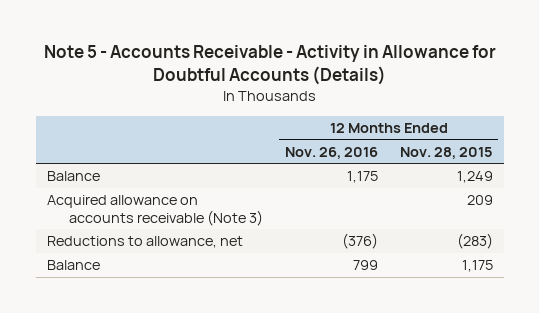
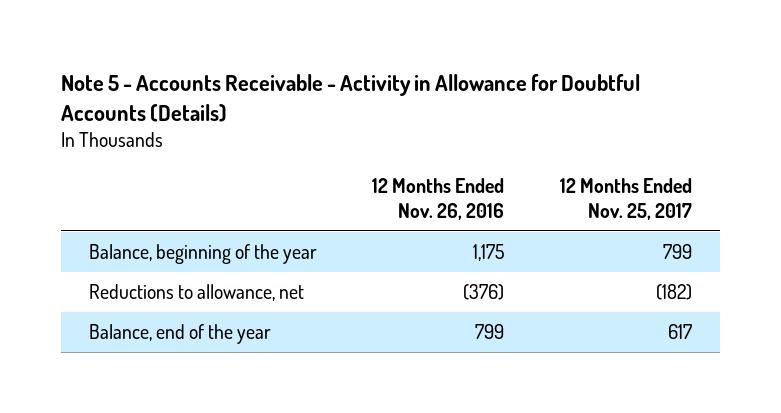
[399,146,493,159] Nov. 28, 2015 -> none
none -> [559,178,692,220] 12 Months Ended Nov. 25, 2017
[46,195,263,226] Acquired allowance on accounts receivable (Note 3) -> none
[46,171,100,182] Balance -> [88,243,317,264] Balance, beginning of the year
[46,260,100,271] Balance -> [88,323,271,344] Balance, end of the year

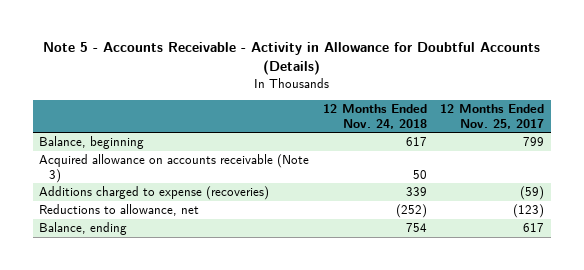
[372,178,505,220] 12 Months Ended Nov. 26, 2016 -> none
none -> [322,104,427,129] 12 Months Ended Nov. 24, 2018
[88,243,317,264] Balance, beginning of the year -> [39,136,145,150] Balance, beginning
none -> [39,154,310,183] Acquired allowance on accounts receivable (Note 3)
none -> [39,186,270,201] Additions charged to expense (recoveries)
[655,283,692,300] (182) -> [513,204,545,219] (123)
[88,323,271,344] Balance, end of the year -> [39,222,128,236] Balance, ending

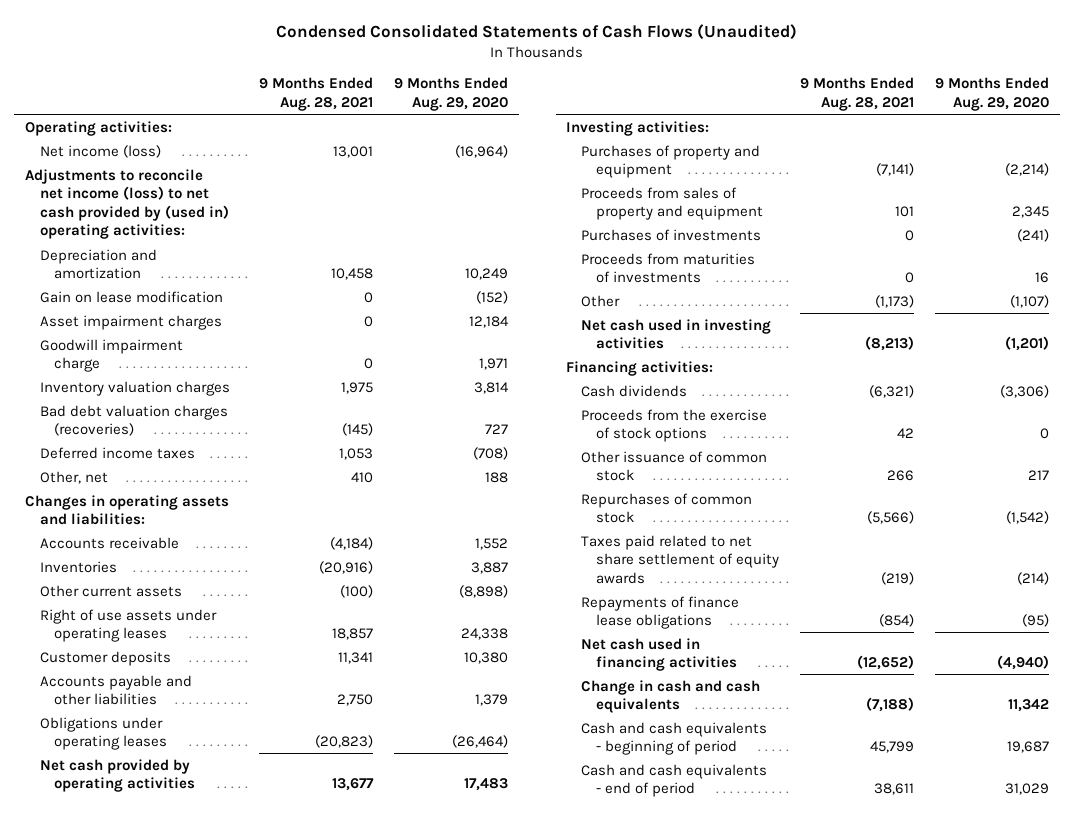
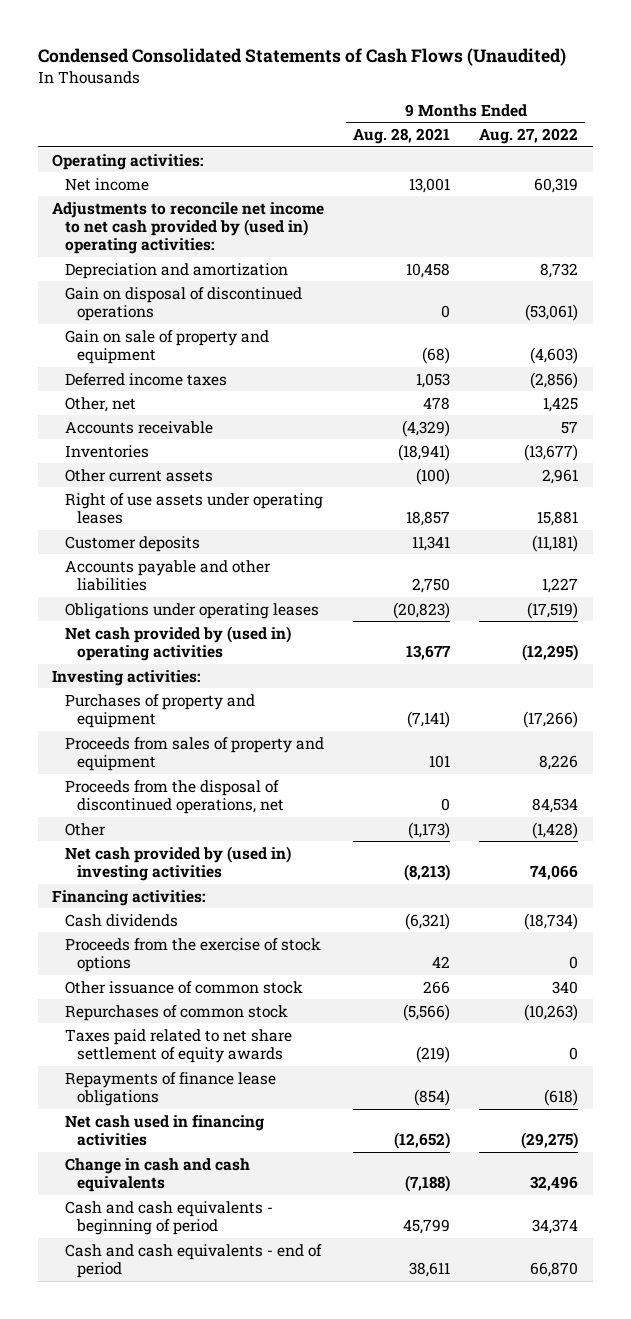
[393,77,508,111] 9 Months Ended Aug. 29, 2020 -> none
none -> [479,128,579,145] Aug. 27, 2022
[39,144,161,158] Net income (loss) -> [64,177,149,191] Net income
[24,168,229,240] Adjustments to reconcile net income (loss) to net cash provided by (used in) operating activities: -> [52,201,325,255] Adjustments to reconcile net income to net cash provided by (used in) operating activities:
[39,290,223,303] Gain on lease modification -> none
[39,314,222,330] Asset impairment charges -> none
[39,338,183,373] Goodwill impairment charge -> none
[39,380,230,396] Inventory valuation charges -> none
[39,404,228,437] Bad debt valuation charges (recoveries) -> none
none -> [64,286,302,322] Gain on disposal of discontinued operations
none -> [64,329,269,365] Gain on sale of property and equipment
[24,494,229,526] Changes in operating assets and liabilities: -> none
[350,471,373,483] 410 -> [423,396,451,410] 478
[329,536,373,550] (4,184) -> [402,419,451,437] (4,329)
[318,560,373,574] (20,916) -> [398,443,451,461] (18,941)
[39,758,196,793] Net cash provided by operating activities -> [64,625,291,662] Net cash provided by (used in) operating activities
[580,228,761,241] Purchases of investments -> none
[580,252,755,284] Proceeds from maturities of investments -> none
none -> [64,779,285,815] Proceeds from the disposal of discontinued operations, net
[580,318,771,350] Net cash used in investing activities -> [64,845,291,882] Net cash provided by (used in) investing activities

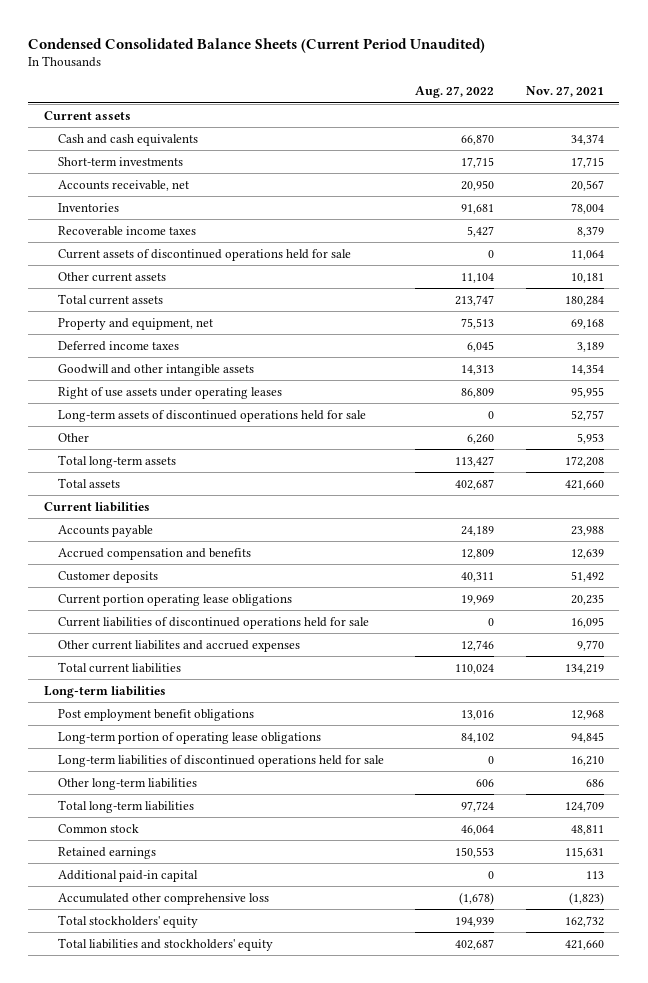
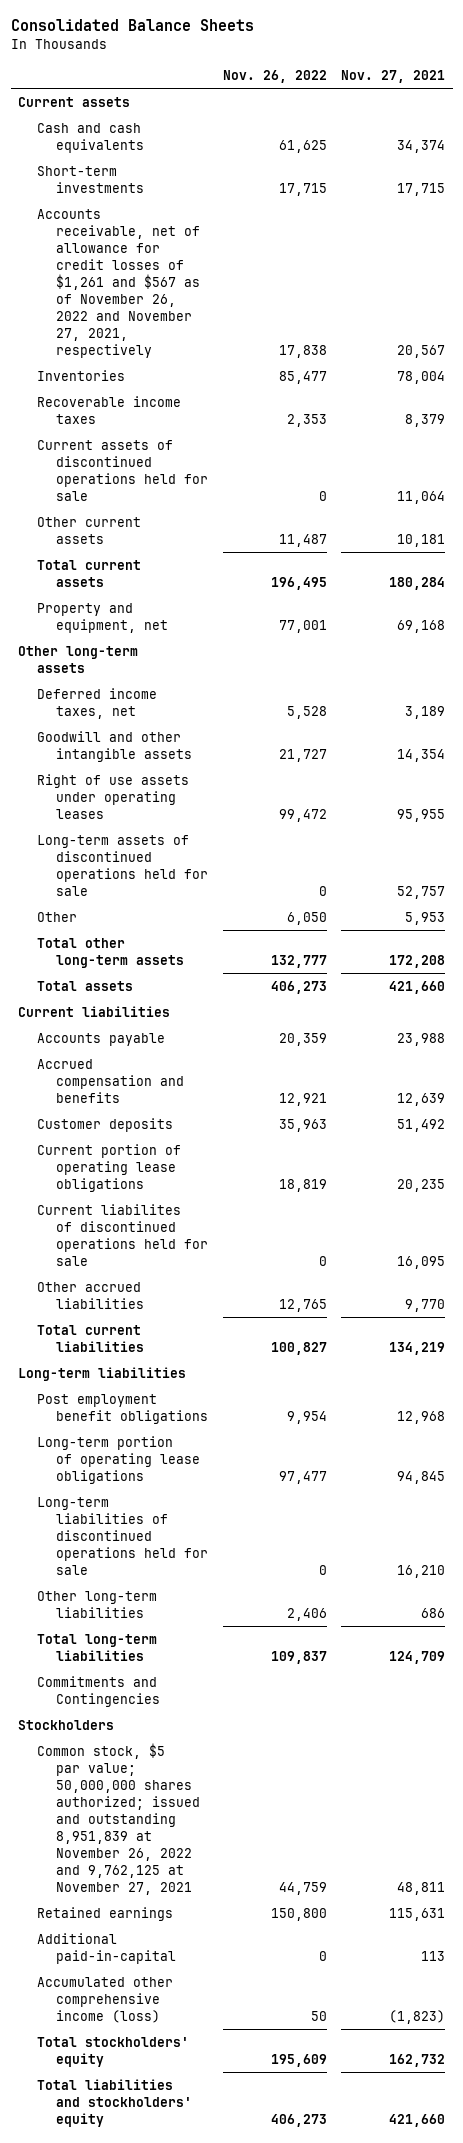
[28,37,486,53] Condensed Consolidated Balance Sheets (Current Period Unaudited) -> [10,19,254,32] Consolidated Balance Sheets
[415,86,495,99] Aug. 27, 2022 -> none
none -> [222,70,327,84] Nov. 26, 2022
[58,179,190,191] Accounts receivable, net -> [37,208,201,359] Accounts receivable, net of allowance for credit losses of $1,261 and $567 as of November 26, 2022 and November 27, 2021, respectively
none -> [18,645,139,673] Other long-term assets
[58,340,180,351] Deferred income taxes -> [37,687,158,719] Deferred income taxes, net
[58,454,177,468] Total long-term assets -> [37,937,185,968] Total other long-term assets
[58,593,293,606] Current portion operating lease obligations -> [37,1143,182,1192] Current portion of operating lease obligations
[58,616,370,629] Current liabilities of discontinued operations held for sale -> [37,1203,209,1266] Current liabilites of discontinued operations held for sale
[58,639,301,652] Other current liabilites and accrued expenses -> [37,1281,145,1309] Other accrued liabilities
none -> [37,1675,161,1707] Commitments and Contingencies
none -> [18,1719,115,1730] Stockholders
[58,823,140,833] Common stock -> [37,1742,201,1896] Common stock, $5 par value; 50,000,000 shares authorized; issued and outstanding 8,951,839 at November 26, 2022 and 9,762,125 at November 27, 2021
[58,869,199,882] Additional paid-in capital -> [37,1932,177,1964] Additional paid-in-capital
[58,892,270,905] Accumulated other comprehensive loss -> [37,1976,174,2023] Accumulated other comprehensive income (loss)

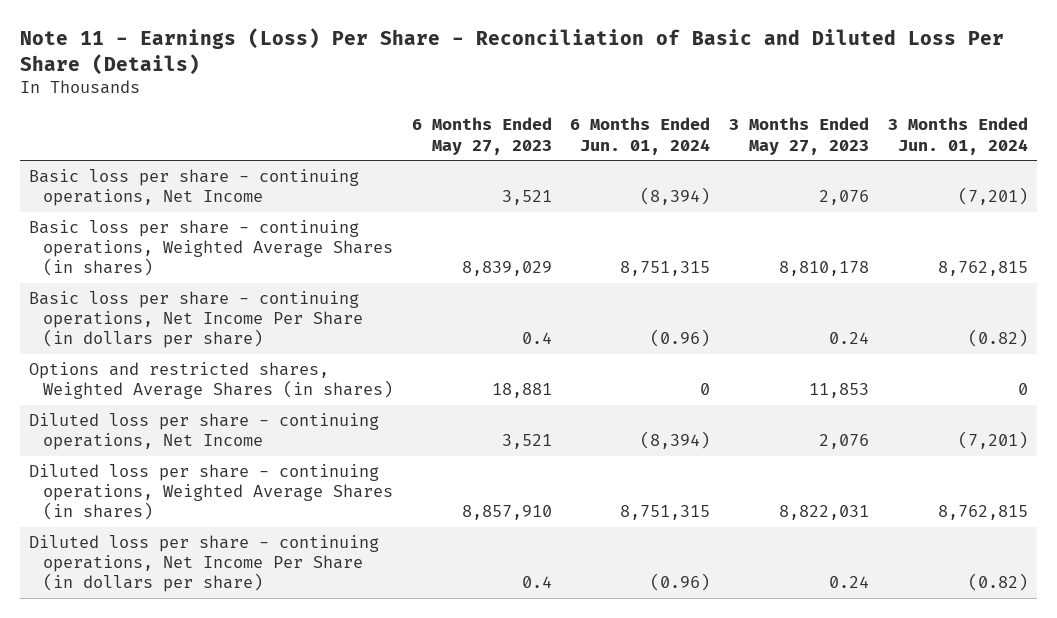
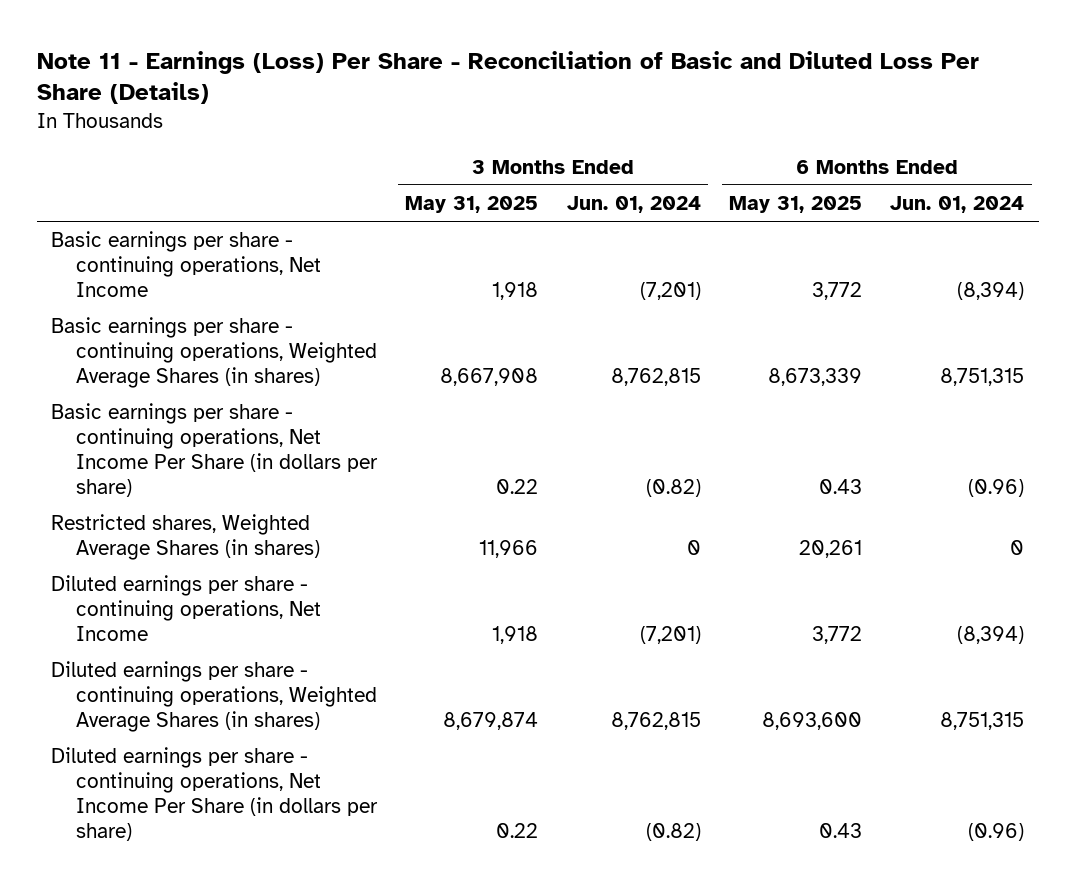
[411,117,552,155] 6 Months Ended May 27, 2023 -> none
[729,117,870,155] 3 Months Ended May 27, 2023 -> none
none -> [405,196,539,214] May 31, 2025
none -> [729,196,863,214] May 31, 2025
[28,169,359,207] Basic loss per share - continuing operations, Net Income -> [50,231,322,297] Basic earnings per share - continuing operations, Net Income
[28,220,394,277] Basic loss per share - continuing operations, Weighted Average Shares (in shares) -> [50,317,378,388] Basic earnings per share - continuing operations, Weighted Average Shares (in shares)
[28,291,364,349] Basic loss per share - continuing operations, Net Income Per Share (in dollars per share) -> [50,403,379,497] Basic earnings per share - continuing operations, Net Income Per Share (in dollars per share)
[28,362,394,400] Options and restricted shares, Weighted Average Shares (in shares) -> [50,514,321,561] Restricted shares, Weighted Average Shares (in shares)
[28,413,379,451] Diluted loss per share - continuing operations, Net Income -> [50,575,322,641] Diluted earnings per share - continuing operations, Net Income
[28,464,394,521] Diluted loss per share - continuing operations, Weighted Average Shares (in shares) -> [50,661,378,732] Diluted earnings per share - continuing operations, Weighted Average Shares (in shares)
[28,535,379,593] Diluted loss per share - continuing operations, Net Income Per Share (in dollars per share) -> [50,747,379,841] Diluted earnings per share - continuing operations, Net Income Per Share (in dollars per share)

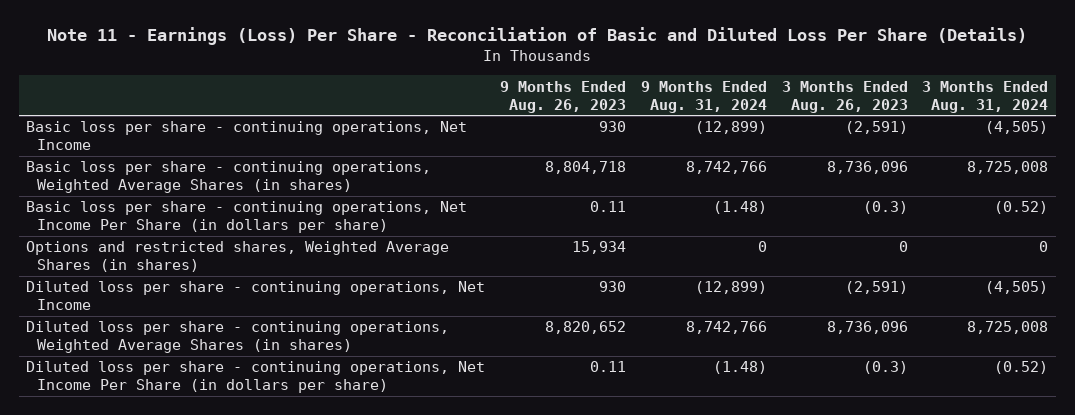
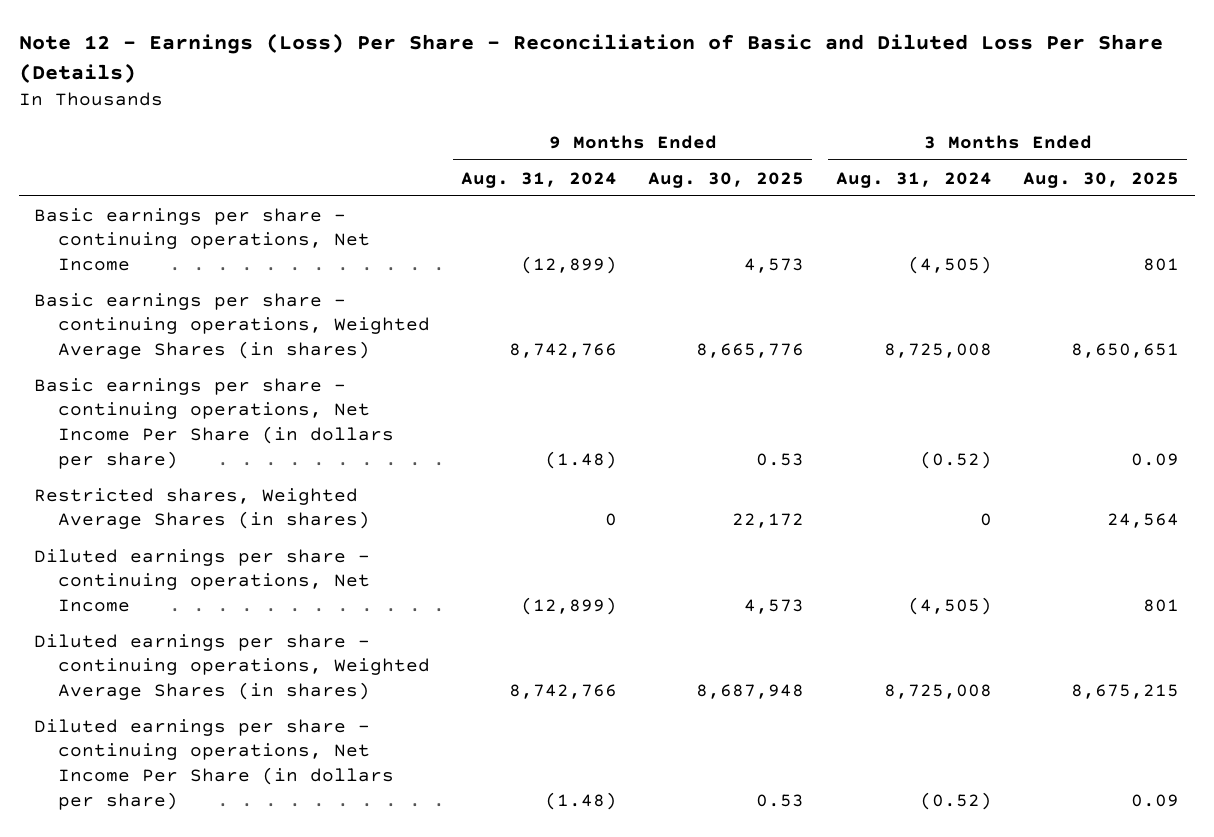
[47,27,1028,46] Note 11 - Earnings (Loss) Per Share - Reconciliation of Basic and Diluted Loss Per Share (Details) -> [18,32,1163,83] Note 12 - Earnings (Loss) Per Share - Reconciliation of Basic and Diluted Loss Per Share (Details)
[499,80,626,113] 9 Months Ended Aug. 26, 2023 -> none
[781,80,908,113] 3 Months Ended Aug. 26, 2023 -> none
none -> [648,171,805,188] Aug. 30, 2025
none -> [1023,171,1180,188] Aug. 30, 2025
[26,121,468,151] Basic loss per share - continuing operations, Net Income -> [34,207,370,271] Basic earnings per share - continuing operations, Net Income
[26,161,432,194] Basic loss per share - continuing operations, Weighted Average Shares (in shares) -> [34,292,430,359] Basic earnings per share - continuing operations, Weighted Average Shares (in shares)
[26,201,468,234] Basic loss per share - continuing operations, Net Income Per Share (in dollars per share) -> [34,377,394,469] Basic earnings per share - continuing operations, Net Income Per Share (in dollars per share)
[26,241,450,273] Options and restricted shares, Weighted Average Shares (in shares) -> [34,487,370,530] Restricted shares, Weighted Average Shares (in shares)
[26,281,486,311] Diluted loss per share - continuing operations, Net Income -> [34,548,371,612] Diluted earnings per share - continuing operations, Net Income
[26,321,450,354] Diluted loss per share - continuing operations, Weighted Average Shares (in shares) -> [34,633,430,700] Diluted earnings per share - continuing operations, Weighted Average Shares (in shares)
[26,361,486,394] Diluted loss per share - continuing operations, Net Income Per Share (in dollars per share) -> [34,718,394,810] Diluted earnings per share - continuing operations, Net Income Per Share (in dollars per share)

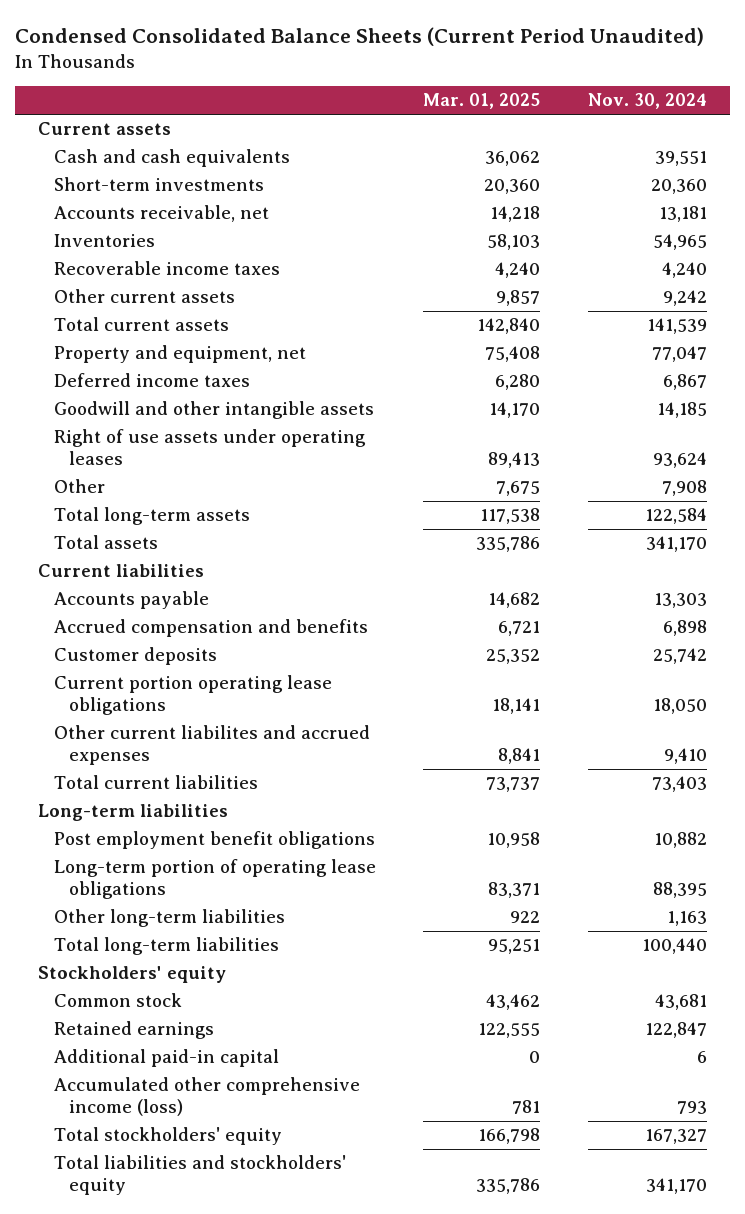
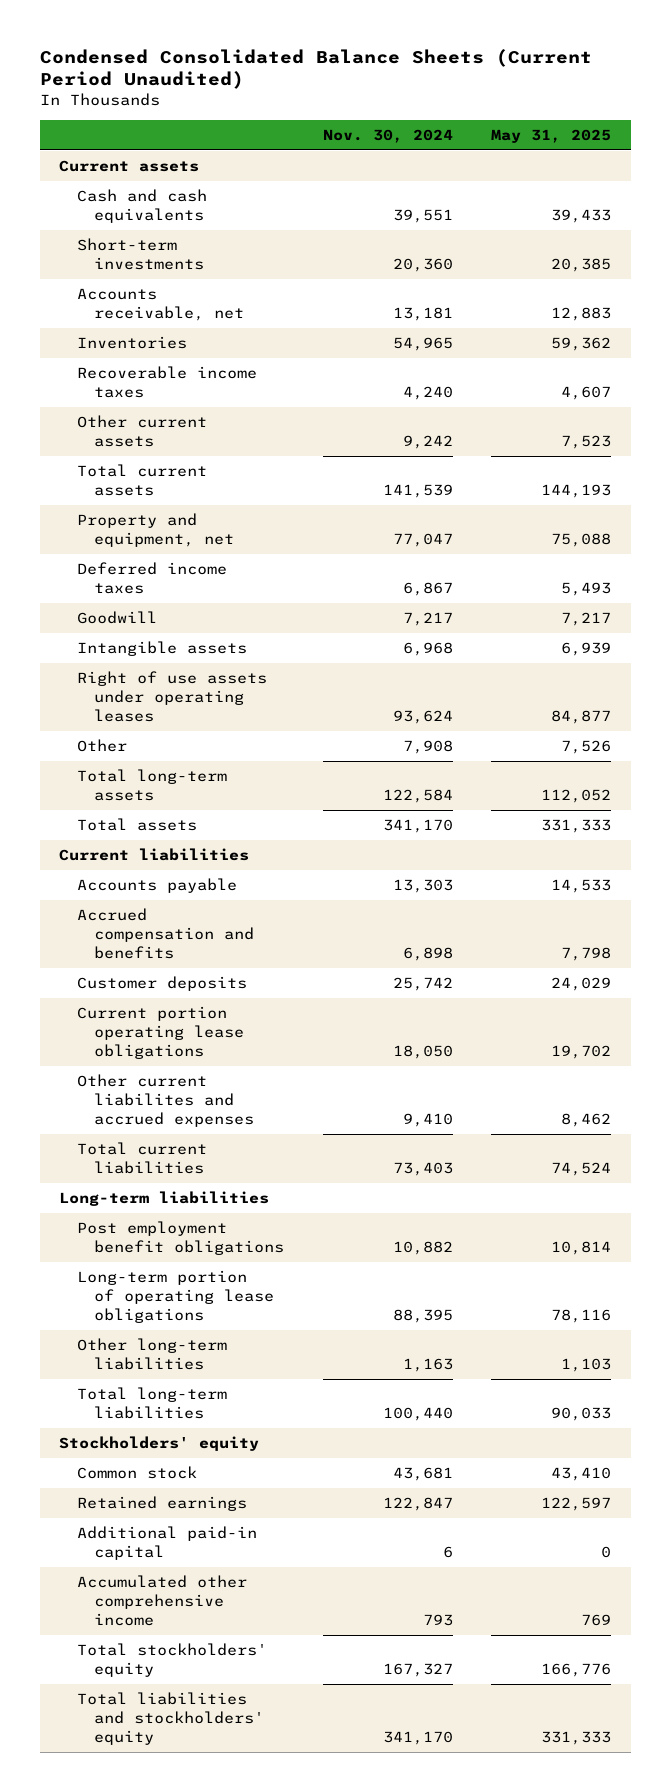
[423,93,541,110] Mar. 01, 2025 -> none
none -> [491,128,612,143] May 31, 2025
[53,401,374,420] Goodwill and other intangible assets -> none
none -> [76,611,157,625] Goodwill
none -> [76,641,247,657] Intangible assets
[53,1077,360,1116] Accumulated other comprehensive income (loss) -> [76,1575,247,1627] Accumulated other comprehensive income

